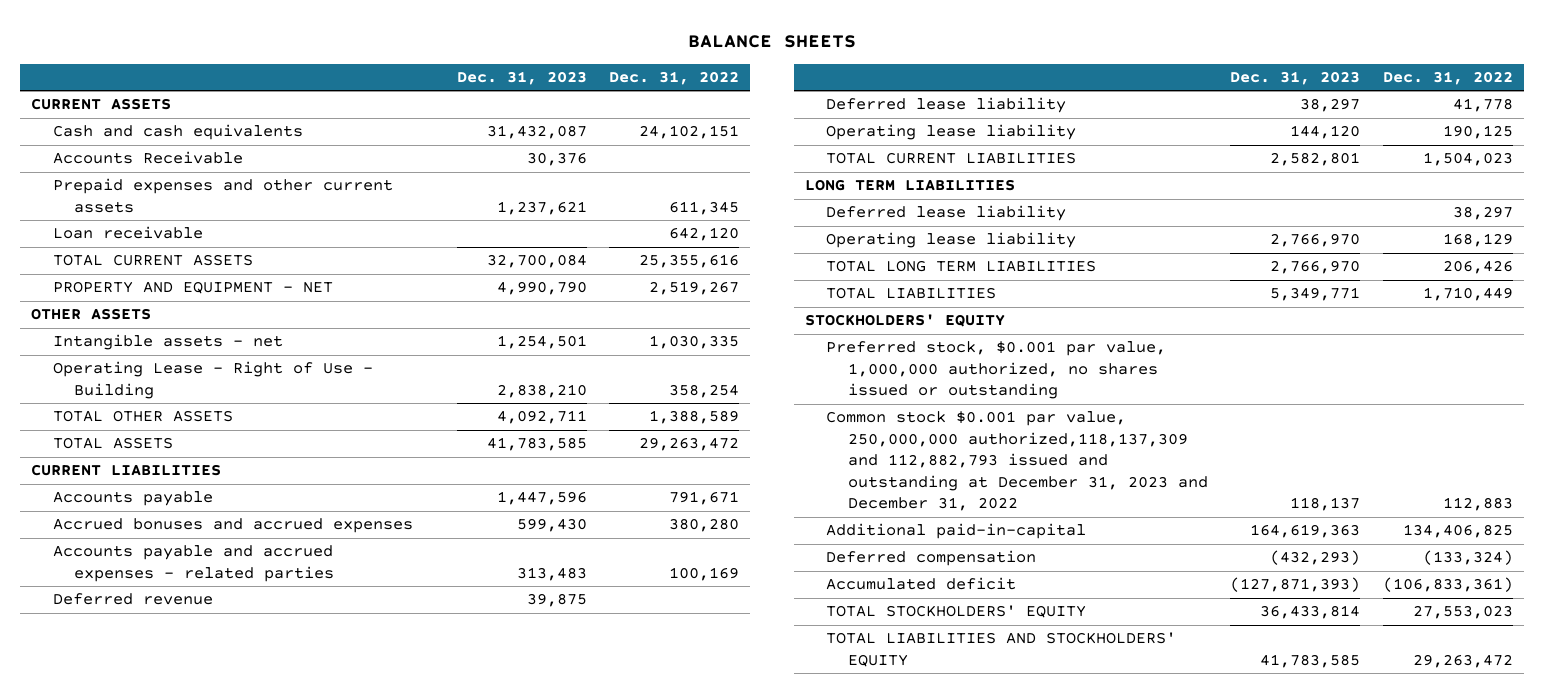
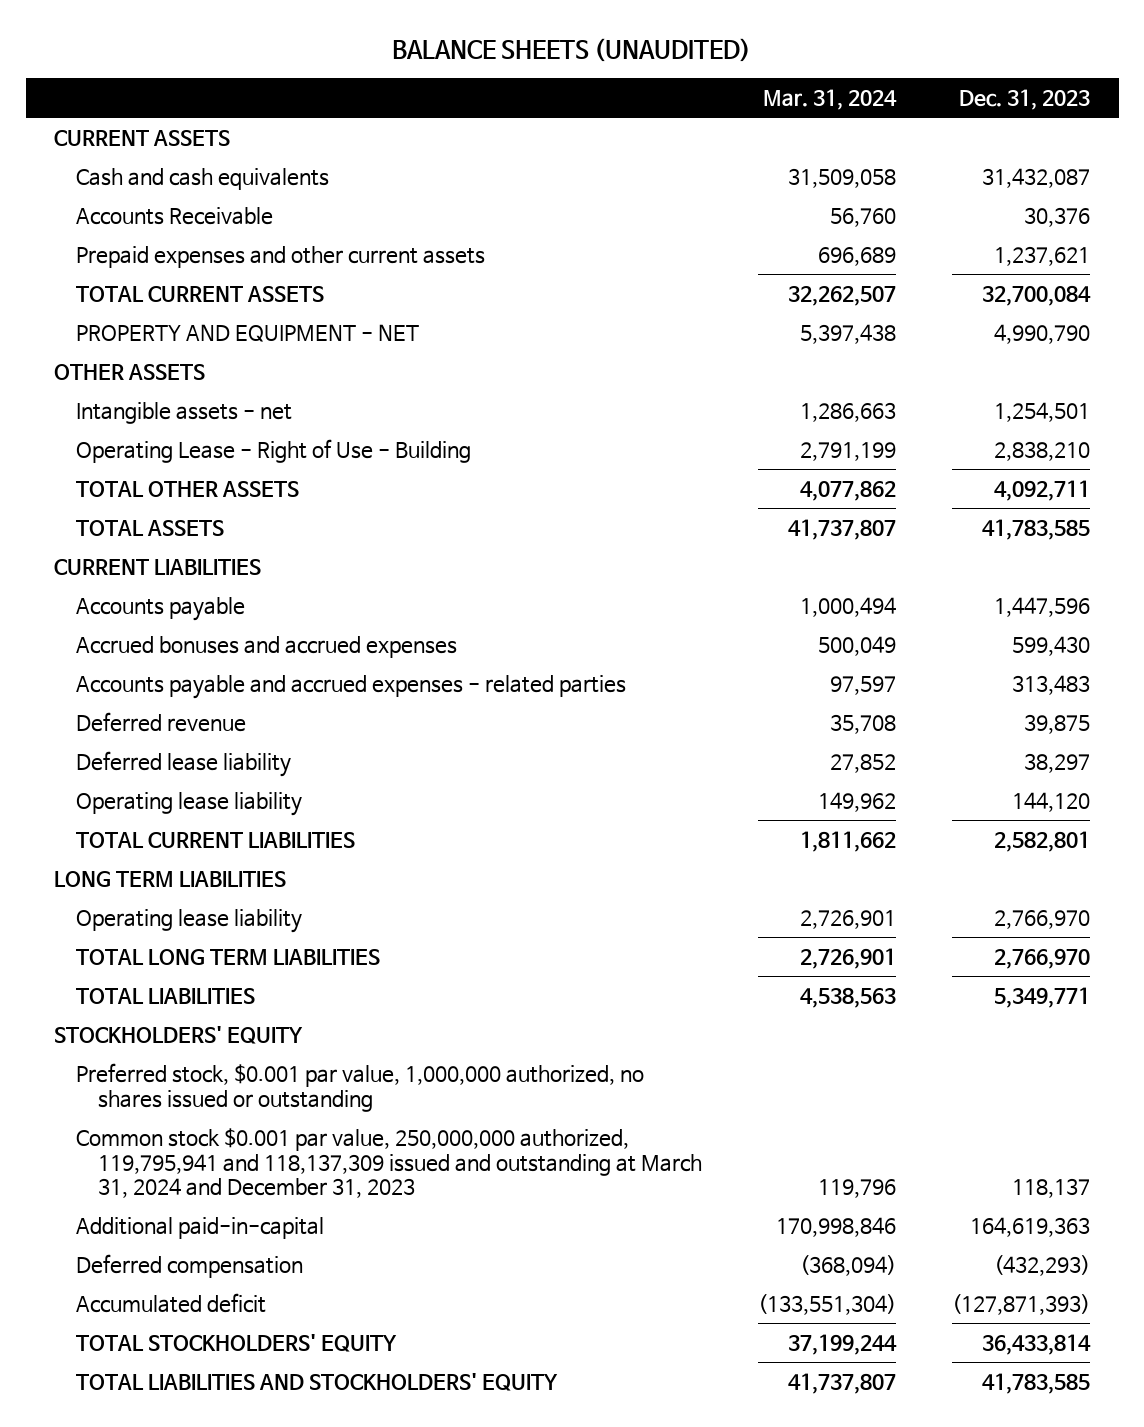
[687,34,856,48] BALANCE SHEETS -> [392,37,752,62] BALANCE SHEETS (UNAUDITED)
[609,71,740,86] Dec. 31, 2022 -> none
none -> [763,89,898,111] Mar. 31, 2024
[52,226,203,240] Loan receivable -> none
[826,205,1067,222] Deferred lease liability -> none
[826,411,1208,512] Common stock $0.001 par value, 250,000,000 authorized,118,137,309 and 112,882,793 issued and outstanding at December 31, 2023 and December 31, 2022 -> [75,1127,702,1199] Common stock $0.001 par value, 250,000,000 authorized, 119,795,941 and 118,137,309 issued and outstanding at March 31, 2024 and December 31, 2023

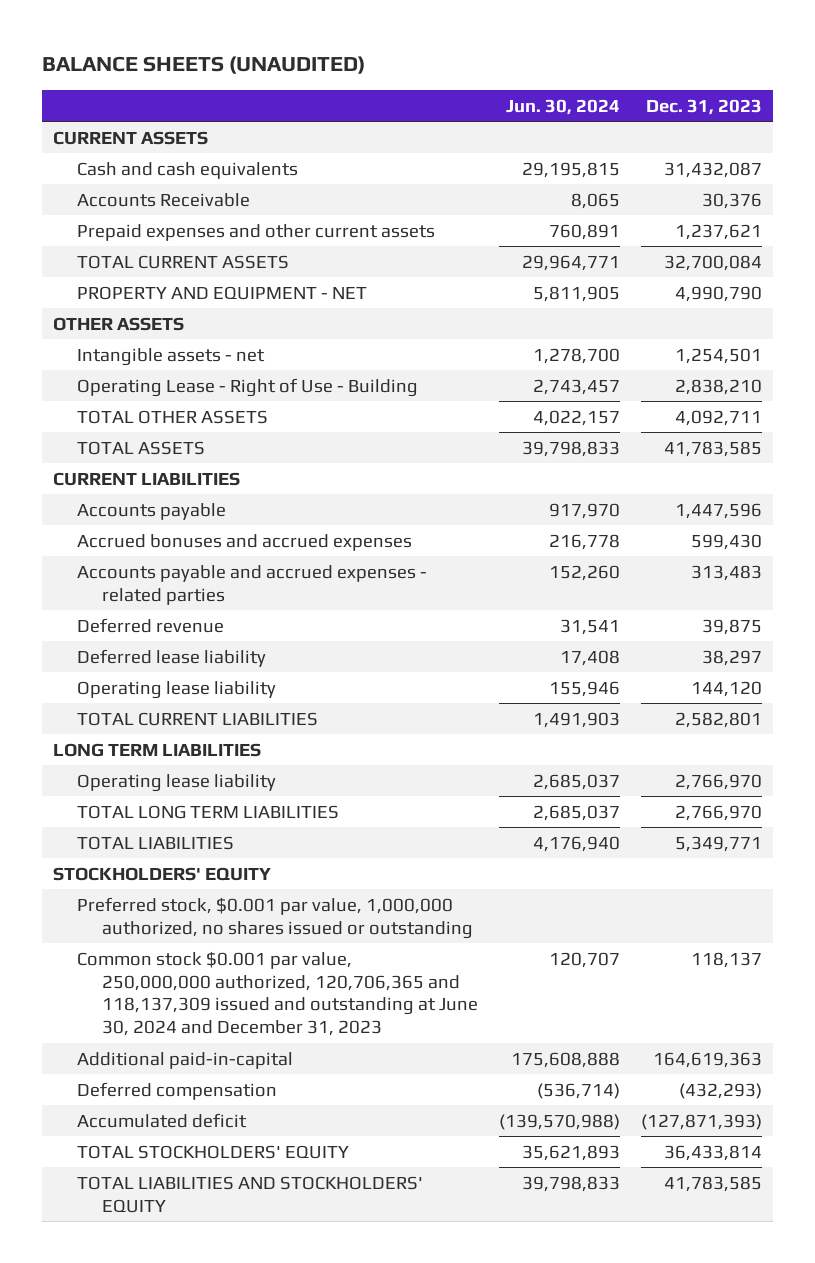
[763,89,898,111] Mar. 31, 2024 -> none
none -> [505,98,620,115] Jun. 30, 2024
[75,1127,702,1199] Common stock $0.001 par value, 250,000,000 authorized, 119,795,941 and 118,137,309 issued and outstanding at March 31, 2024 and December 31, 2023 -> [77,950,478,1037] Common stock $0.001 par value, 250,000,000 authorized, 120,706,365 and 118,137,309 issued and outstanding at June 30, 2024 and December 31, 2023

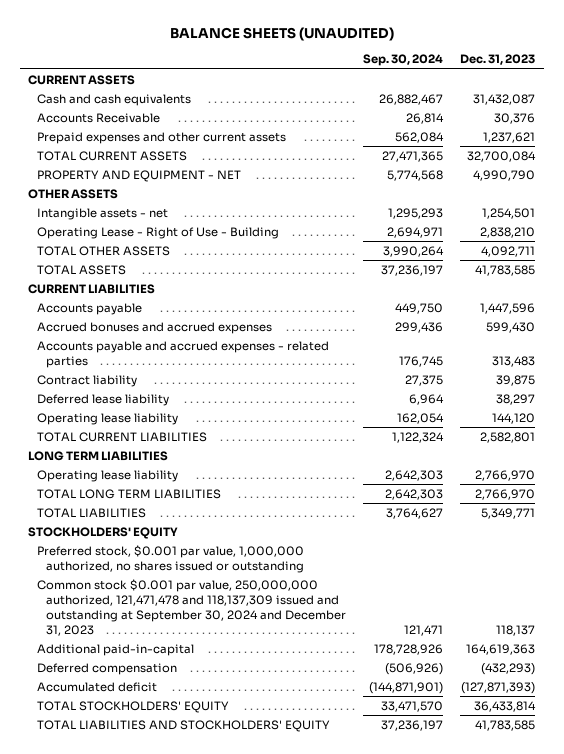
[505,98,620,115] Jun. 30, 2024 -> none
none -> [363,54,444,67] Sep. 30, 2024
[77,617,225,633] Deferred revenue -> [37,374,138,387] Contract liability
[77,950,478,1037] Common stock $0.001 par value, 250,000,000 authorized, 120,706,365 and 118,137,309 issued and outstanding at June 30, 2024 and December 31, 2023 -> [37,578,347,636] Common stock $0.001 par value, 250,000,000 authorized, 121,471,478 and 118,137,309 issued and outstanding at September 30, 2024 and December 31, 2023

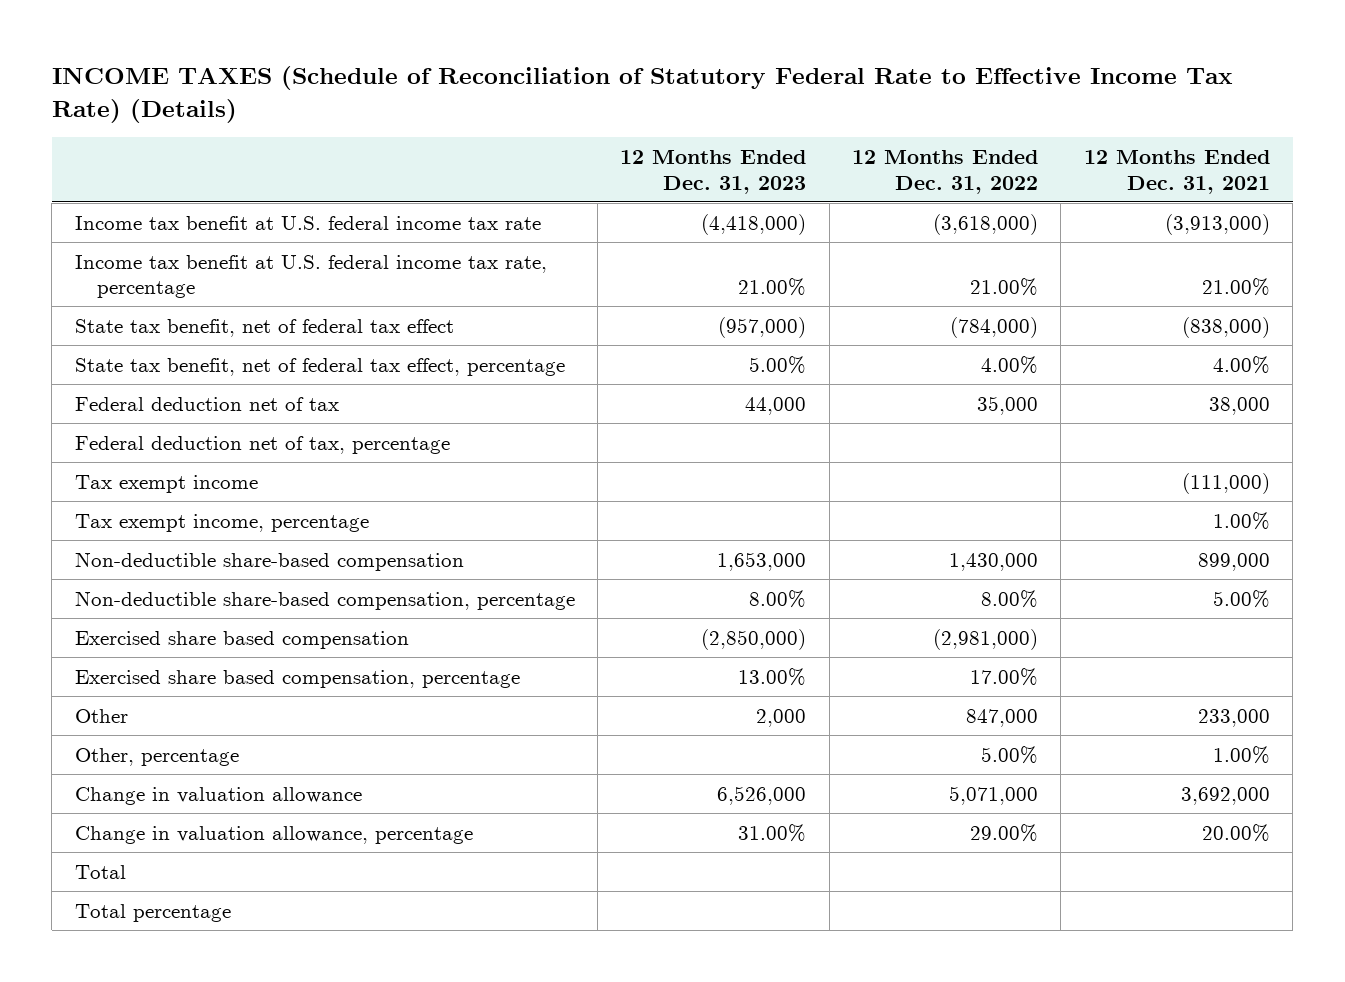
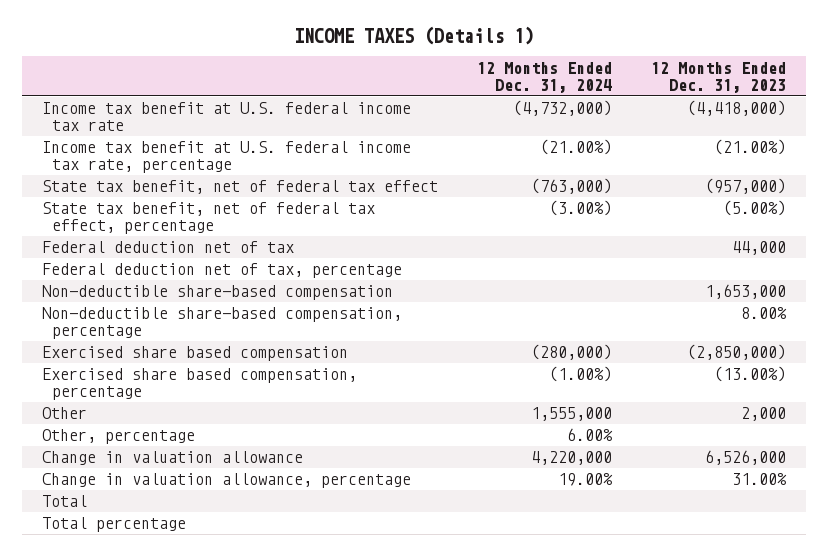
[51,66,1233,123] INCOME TAXES (Schedule of Reconciliation of Statutory Federal Rate to Effective Income Tax Rate) (Details) -> [294,25,535,45] INCOME TAXES (Details 1)
[852,150,1039,194] 12 Months Ended Dec. 31, 2022 -> none
[1083,150,1270,194] 12 Months Ended Dec. 31, 2021 -> none
none -> [477,61,613,93] 12 Months Ended Dec. 31, 2024
[738,278,807,297] 21.00% -> [714,139,787,156] (21.00%)
[749,355,807,374] 5.00% -> [723,200,787,217] (5.00%)
[74,474,258,493] Tax exempt income -> none
[74,513,369,532] Tax exempt income, percentage -> none
[738,667,807,686] 13.00% -> [714,366,787,383] (13.00%)

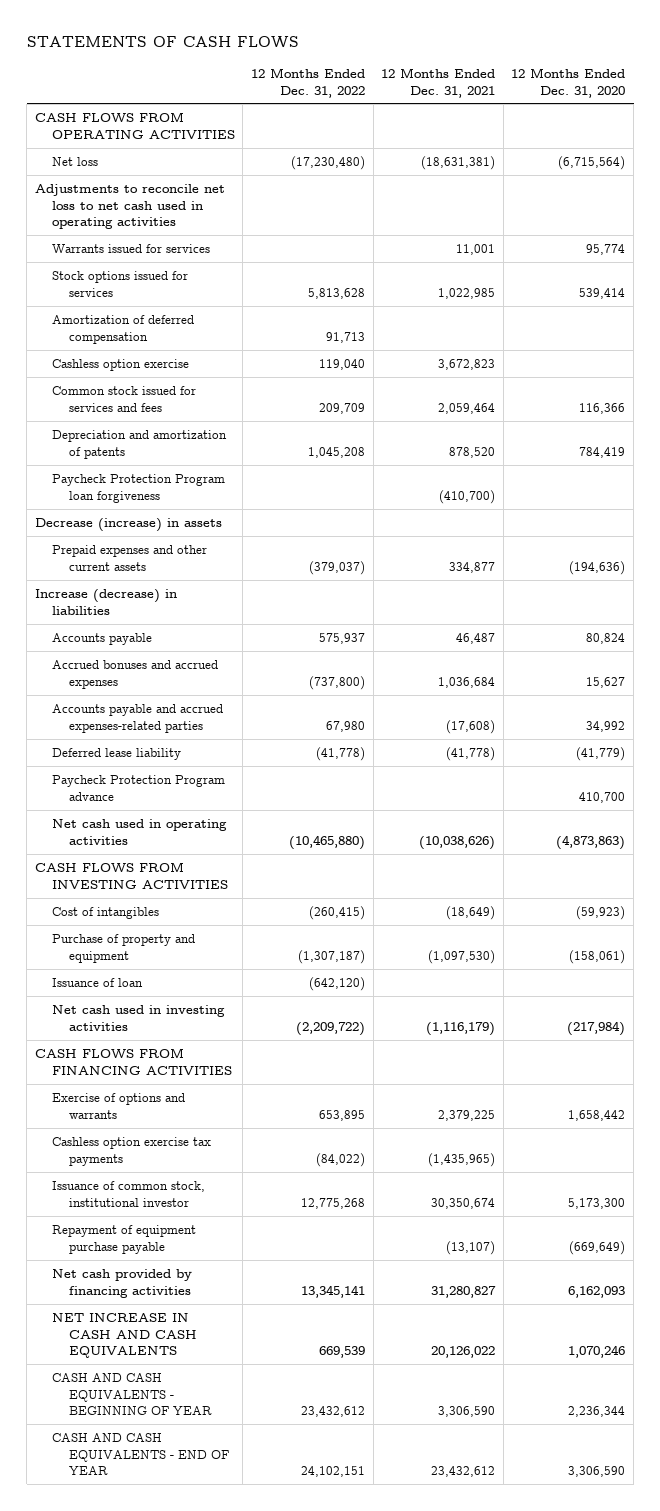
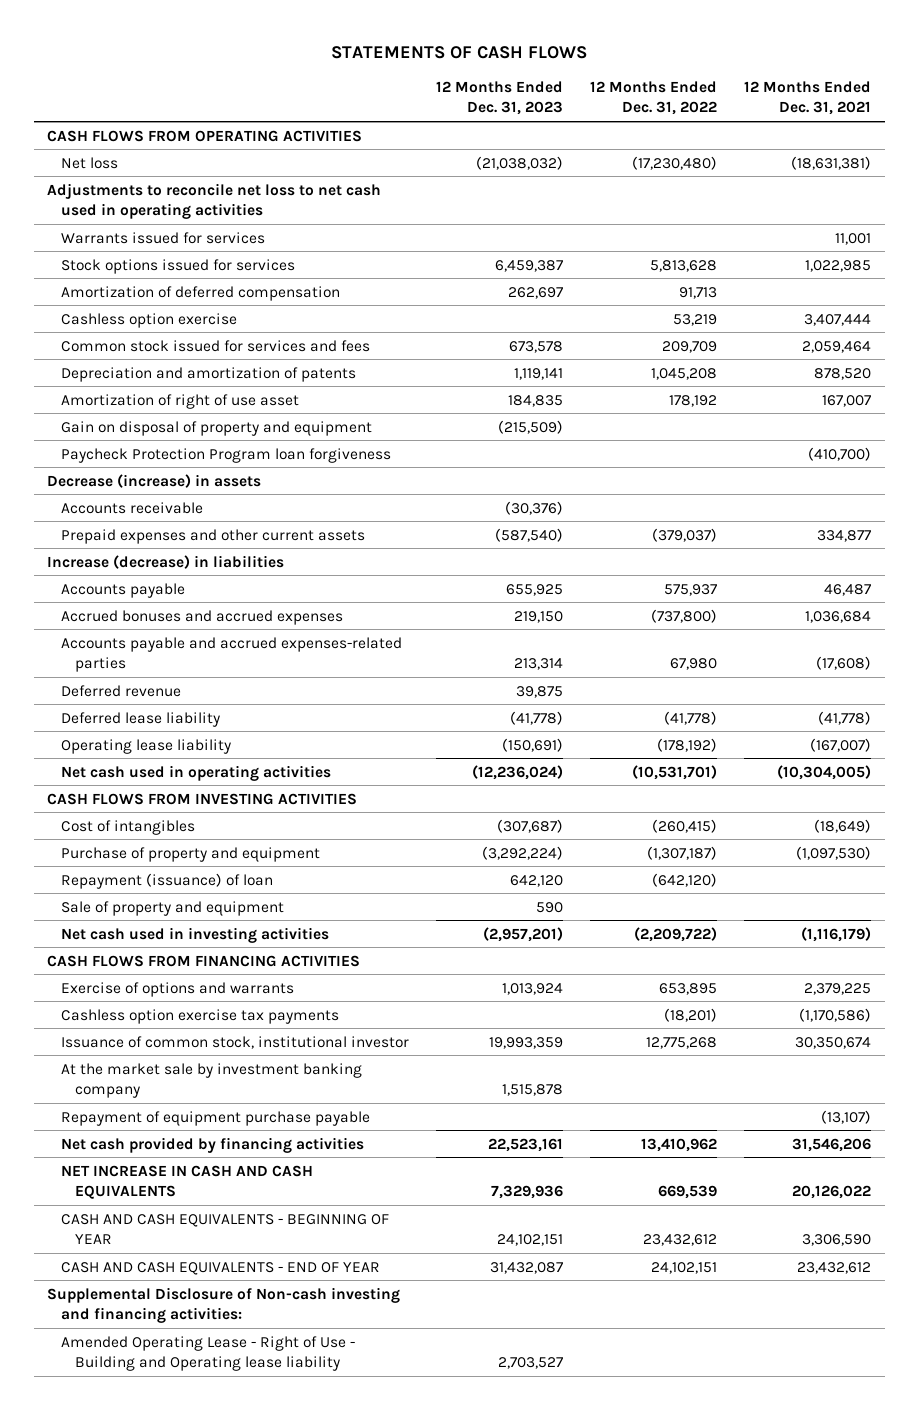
[511,67,626,98] 12 Months Ended Dec. 31, 2020 -> none
none -> [436,81,564,116] 12 Months Ended Dec. 31, 2023
[318,358,365,370] 119,040 -> [673,313,718,326] 53,219
[438,358,496,370] 3,672,823 -> [804,313,872,326] 3,407,444
none -> [60,393,299,409] Amortization of right of use asset
none -> [60,420,372,436] Gain on disposal of property and equipment
none -> [60,501,203,514] Accounts receivable
none -> [60,684,181,697] Deferred revenue
[51,774,225,801] Paycheck Protection Program advance -> none
none -> [60,738,231,754] Operating lease liability
[288,834,365,850] (10,465,880) -> [632,764,718,780] (10,531,701)
[419,835,496,850] (10,038,626) -> [777,764,872,780] (10,304,005)
[51,977,143,987] Issuance of loan -> [60,872,273,889] Repayment (issuance) of loan
none -> [60,900,284,916] Sale of property and equipment
[315,1152,365,1167] (84,022) -> [664,1007,718,1022] (18,201)
[428,1152,496,1167] (1,435,965) -> [799,1007,872,1022] (1,170,586)
none -> [60,1062,362,1098] At the market sale by investment banking company
[300,1284,365,1298] 13,345,141 -> [641,1137,718,1152] 13,410,962
[431,1285,497,1298] 31,280,827 -> [792,1137,872,1152] 31,546,206
none -> [47,1286,401,1323] Supplemental Disclosure of Non-cash investing and financing activities:
none -> [60,1335,355,1371] Amended Operating Lease - Right of Use - Building and Operating lease liability

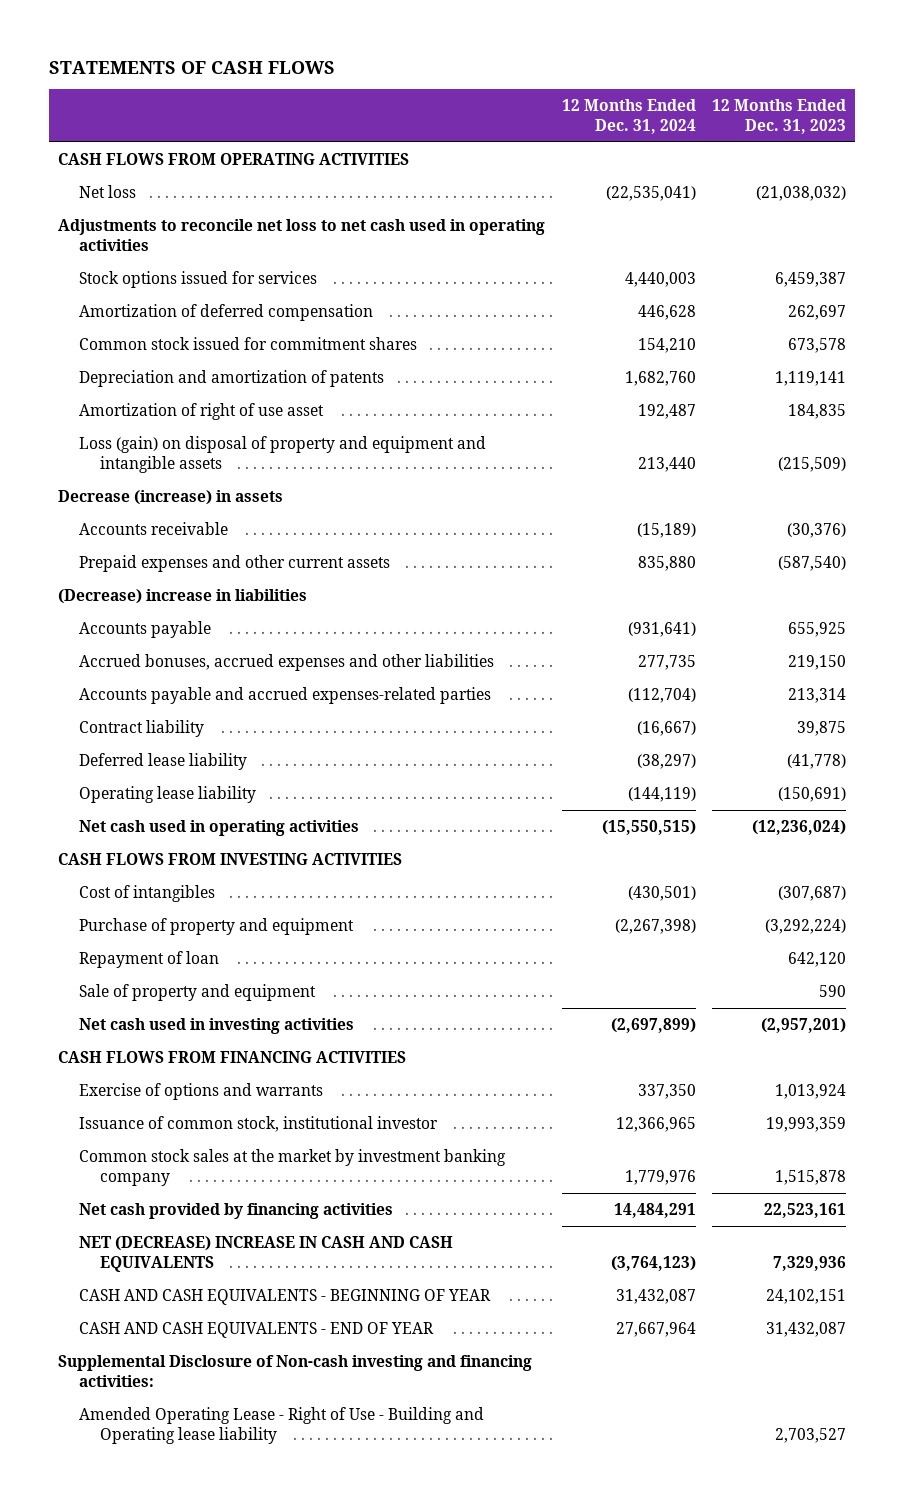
[590,81,718,116] 12 Months Ended Dec. 31, 2022 -> none
[744,81,872,116] 12 Months Ended Dec. 31, 2021 -> none
none -> [561,99,696,135] 12 Months Ended Dec. 31, 2024
[60,231,265,244] Warrants issued for services -> none
[60,312,237,328] Cashless option exercise -> none
[60,339,370,352] Common stock issued for services and fees -> [78,336,417,350] Common stock issued for commitment shares
[60,447,391,463] Paycheck Protection Program loan forgiveness -> none
[60,420,372,436] Gain on disposal of property and equipment -> [78,435,486,474] Loss (gain) on disposal of property and equipment and intangible assets
[47,554,285,569] Increase (decrease) in liabilities -> [57,588,307,604] (Decrease) increase in liabilities
[60,609,343,625] Accrued bonuses and accrued expenses -> [78,653,494,671] Accrued bonuses, accrued expenses and other liabilities
[60,684,181,697] Deferred revenue -> [78,719,204,737] Contract liability
[60,872,273,889] Repayment (issuance) of loan -> [78,950,219,968] Repayment of loan
[60,1008,339,1024] Cashless option exercise tax payments -> none
[60,1110,370,1126] Repayment of equipment purchase payable -> none
[60,1062,362,1098] At the market sale by investment banking company -> [78,1148,506,1187] Common stock sales at the market by investment banking company
[60,1164,313,1199] NET INCREASE IN CASH AND CASH EQUIVALENTS -> [78,1235,453,1273] NET (DECREASE) INCREASE IN CASH AND CASH EQUIVALENTS

